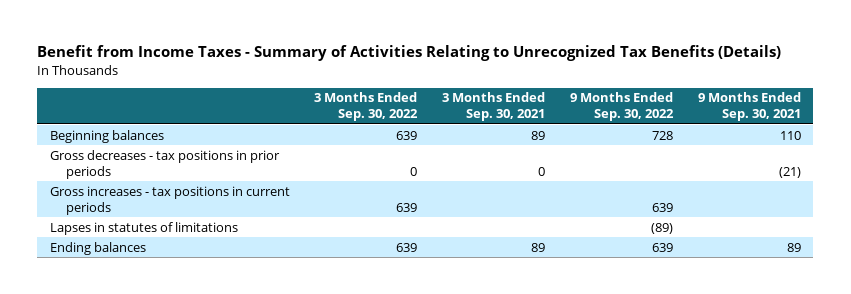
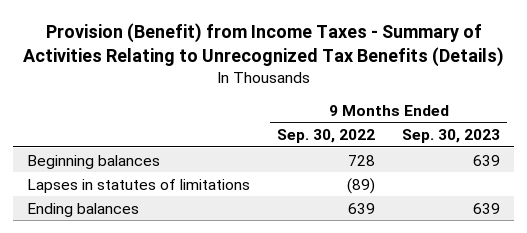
[37,45,782,62] Benefit from Income Taxes - Summary of Activities Relating to Unrecognized Tax Benefits (Details) -> [22,22,504,67] Provision (Benefit) from Income Taxes - Summary of Activities Relating to Unrecognized Tax Benefits (Details)
[314,92,419,122] 3 Months Ended Sep. 30, 2022 -> none
[442,92,546,122] 3 Months Ended Sep. 30, 2021 -> none
[697,92,801,122] 9 Months Ended Sep. 30, 2021 -> none
none -> [402,129,501,144] Sep. 30, 2023
[49,149,280,179] Gross decreases - tax positions in prior periods -> none
[49,185,290,215] Gross increases - tax positions in current periods -> none

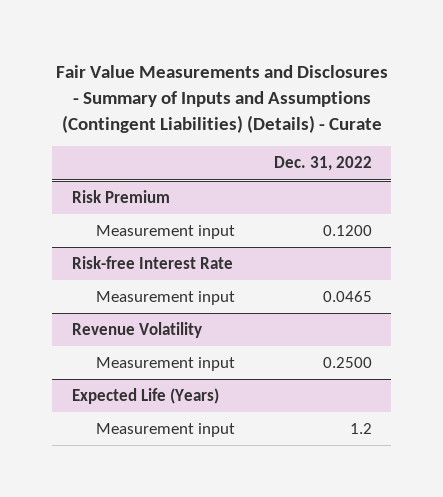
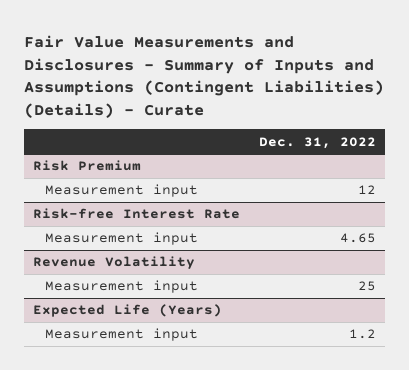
[322,225,372,237] 0.1200 -> [357,185,376,195] 12
[322,291,372,303] 0.0465 -> [339,233,376,244] 4.65
[322,357,372,369] 0.2500 -> [357,281,376,292] 25

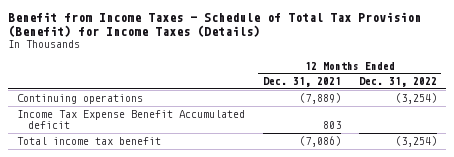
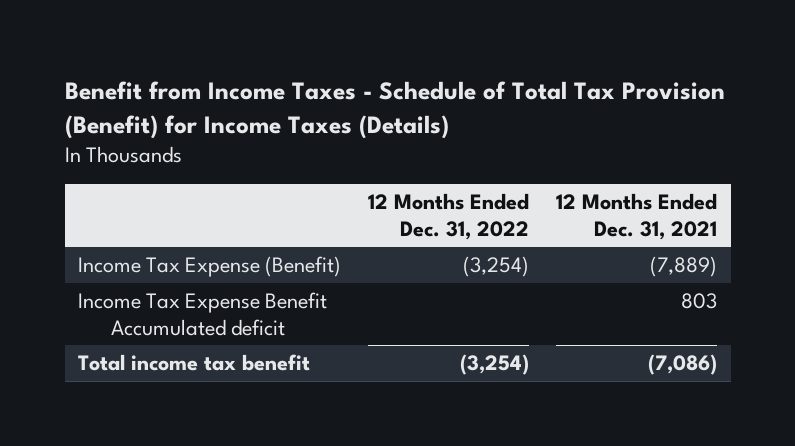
[16,94,143,105] Continuing operations -> [78,256,342,278] Income Tax Expense (Benefit)

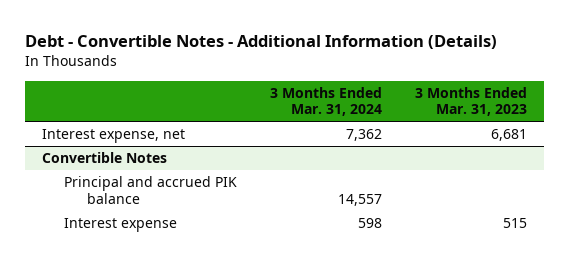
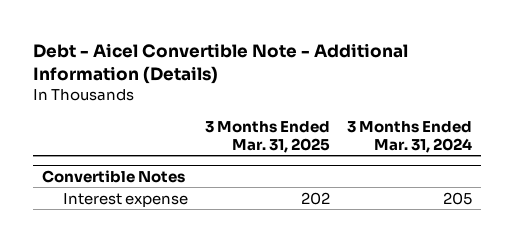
[25,35,498,50] Debt - Convertible Notes - Additional Information (Details) -> [33,42,409,84] Debt - Aicel Convertible Note - Additional Information (Details)
[415,86,528,117] 3 Months Ended Mar. 31, 2023 -> none
none -> [205,120,331,153] 3 Months Ended Mar. 31, 2025
[41,129,185,144] Interest expense, net -> none
[64,176,238,204] Principal and accrued PIK balance -> none
[358,218,383,229] 598 -> [443,191,473,205] 205

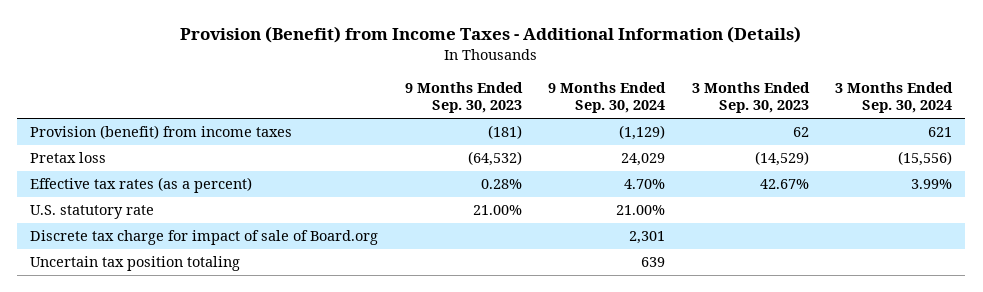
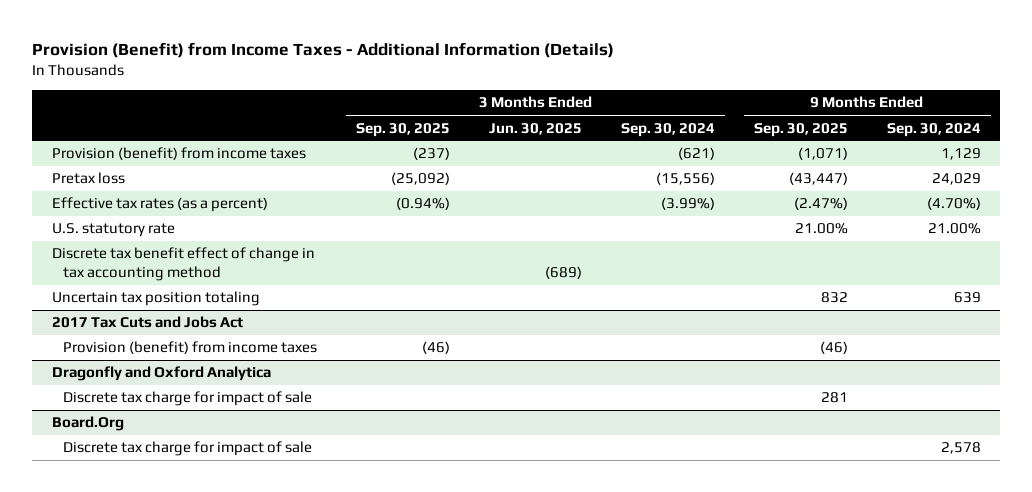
[404,81,523,114] 9 Months Ended Sep. 30, 2023 -> none
[691,81,810,114] 3 Months Ended Sep. 30, 2023 -> none
none -> [356,122,451,137] Sep. 30, 2025
none -> [489,122,583,135] Jun. 30, 2025
none -> [753,122,848,137] Sep. 30, 2025
[619,125,666,141] (1,129) -> [940,148,981,161] 1,129
[928,127,953,138] 621 -> [677,147,715,161] (621)
[624,179,666,190] 4.70% -> [926,197,981,211] (4.70%)
[911,179,953,190] 3.99% -> [660,197,715,211] (3.99%)
[30,230,379,246] Discrete tax charge for impact of sale of Board.org -> none
none -> [51,247,315,281] Discrete tax benefit effect of change in tax accounting method
none -> [51,316,243,329] 2017 Tax Cuts and Jobs Act
none -> [63,341,318,355] Provision (benefit) from income taxes
none -> [51,366,271,382] Dragonfly and Oxford Analytica
none -> [63,391,313,407] Discrete tax charge for impact of sale
none -> [51,416,124,432] Board.Org
none -> [63,441,313,457] Discrete tax charge for impact of sale

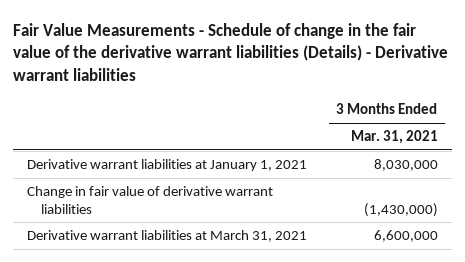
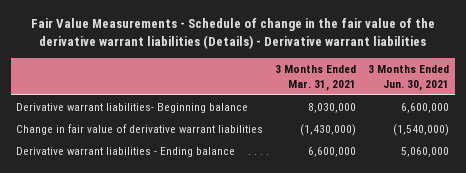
none -> [368,65,450,91] 3 Months Ended Jun. 30, 2021
[27,159,308,172] Derivative warrant liabilities at January 1, 2021 -> [16,103,249,114] Derivative warrant liabilities- Beginning balance
[27,230,308,243] Derivative warrant liabilities at March 31, 2021 -> [16,147,236,158] Derivative warrant liabilities - Ending balance

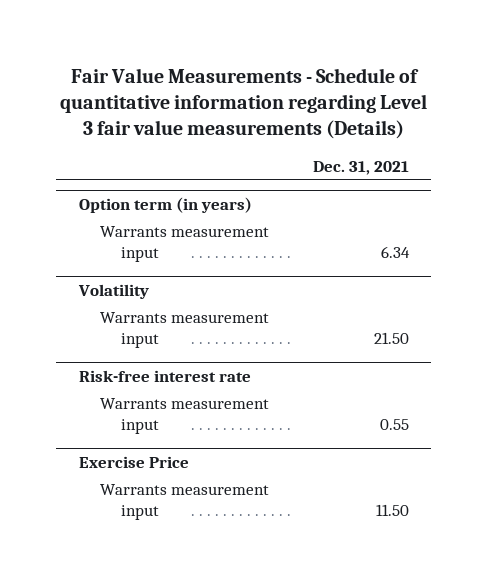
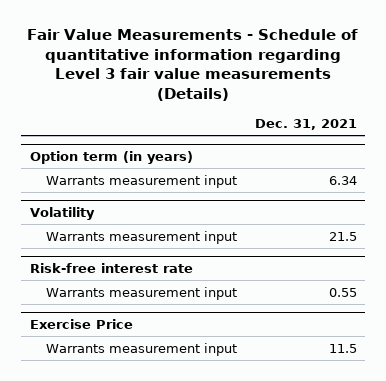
[374,332,410,345] 21.50 -> [328,231,357,241] 21.5
[376,504,410,517] 11.50 -> [328,343,357,353] 11.5

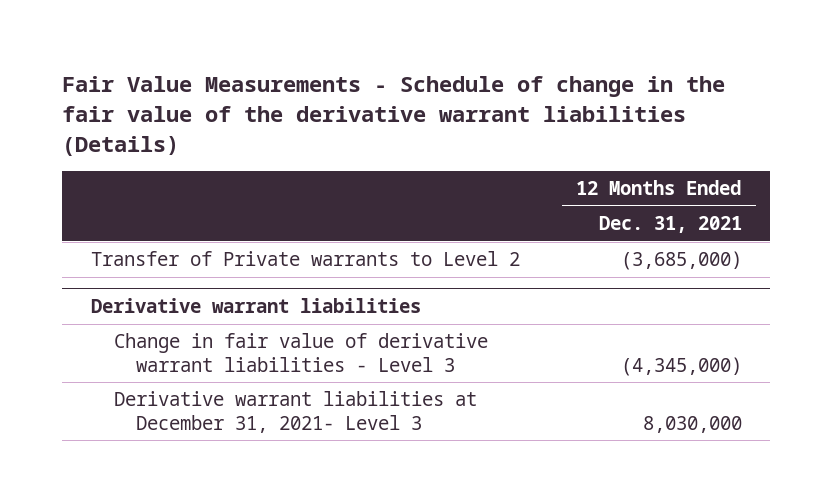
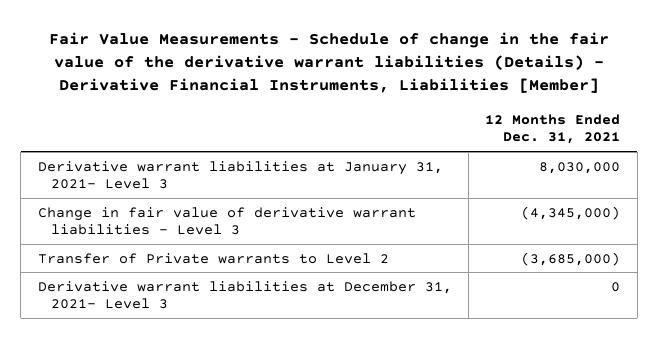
[62,76,726,156] Fair Value Measurements - Schedule of change in the fair value of the derivative warrant liabilities (Details) -> [49,31,610,94] Fair Value Measurements - Schedule of change in the fair value of the derivative warrant liabilities (Details) - Derivative Financial Instruments, Liabilities [Member]
[90,298,421,314] Derivative warrant liabilities -> none
none -> [37,160,443,190] Derivative warrant liabilities at January 31, 2021- Level 3
[90,251,520,267] Transfer of Private warrants to Level 2 -> [37,252,389,264] Transfer of Private warrants to Level 2
[642,415,742,433] 8,030,000 -> [611,281,621,292] 0

